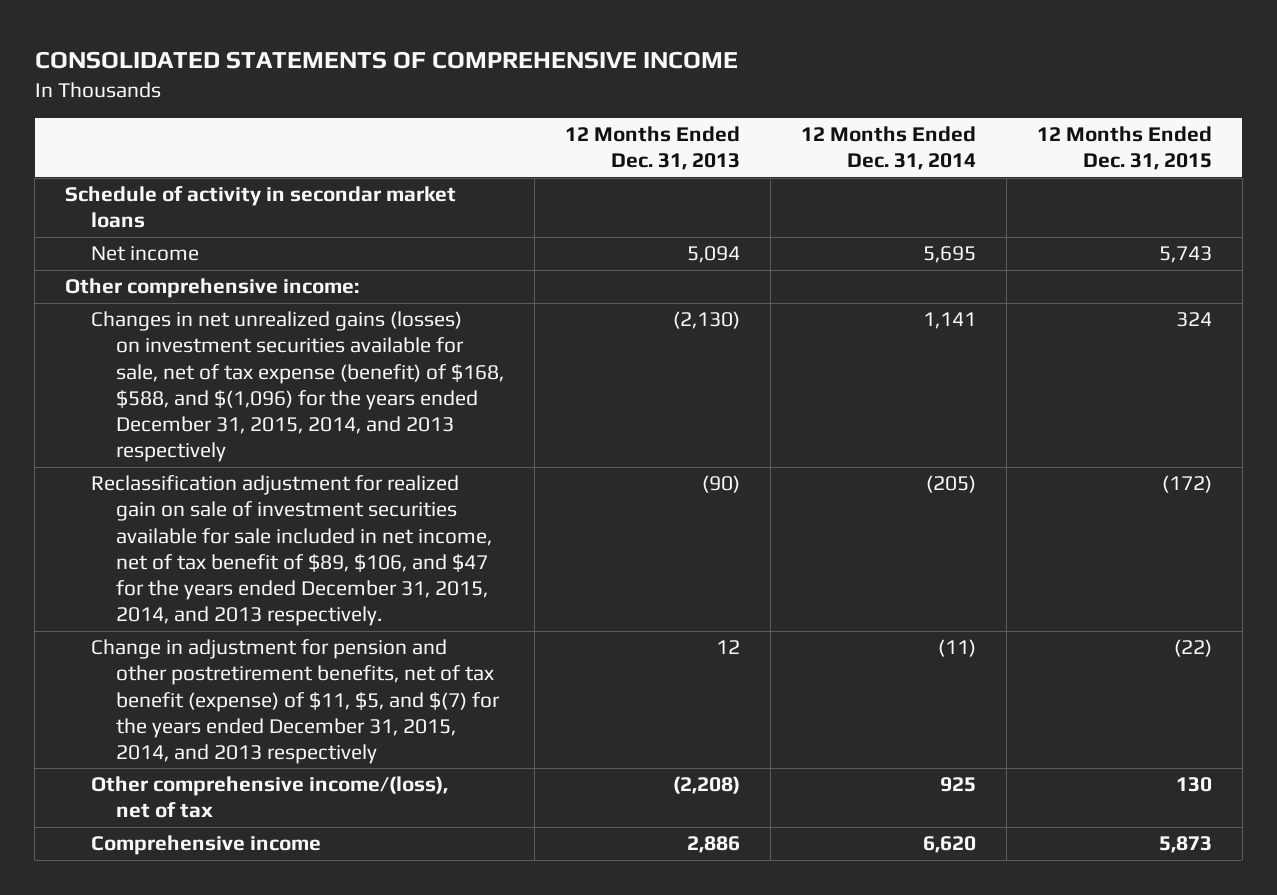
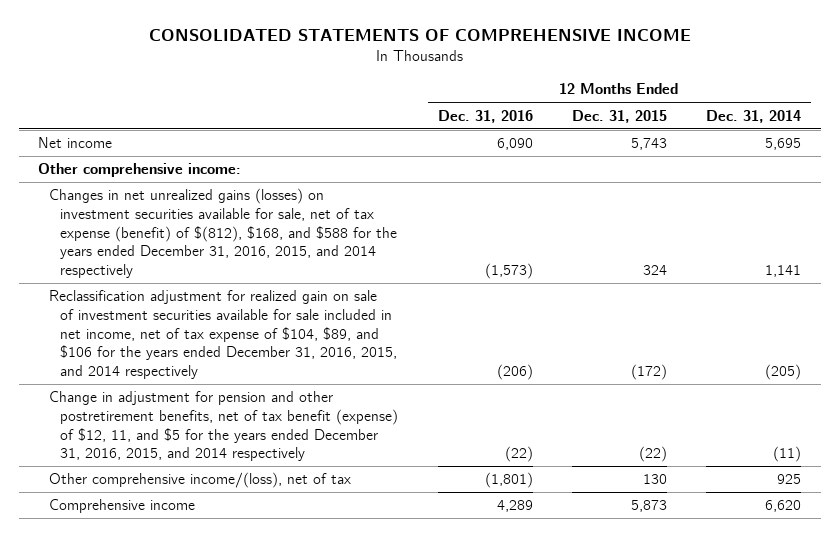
[564,126,740,171] 12 Months Ended Dec. 31, 2013 -> none
none -> [437,109,533,123] Dec. 31, 2016
[65,186,457,229] Schedule of activity in secondar market loans -> none
[90,311,505,463] Changes in net unrealized gains (losses) on investment securities available for sale, net of tax expense (benefit) of $168, $588, and $(1,096) for the years ended December 31, 2015, 2014, and 2013 respectively -> [49,188,398,278] Changes in net unrealized gains (losses) on investment securities available for sale, net of tax expense (benefit) of $(812), $168, and $588 for the years ended December 31, 2016, 2015, and 2014 respectively
[90,475,493,627] Reclassification adjustment for realized gain on sale of investment securities available for sale included in net income, net of tax benefit of $89, $106, and $47 for the years ended December 31, 2015, 2014, and 2013 respectively. -> [49,290,398,379] Reclassification adjustment for realized gain on sale of investment securities available for sale included in net income, net of tax expense of $104, $89, and $106 for the years ended December 31, 2016, 2015, and 2014 respectively
[90,639,501,765] Change in adjustment for pension and other postretirement benefits, net of tax benefit (expense) of $11, $5, and $(7) for the years ended December 31, 2015, 2014, and 2013 respectively -> [49,391,399,462] Change in adjustment for pension and other postretirement benefits, net of tax benefit (expense) of $12, 11, and $5 for the years ended December 31, 2016, 2015, and 2014 respectively

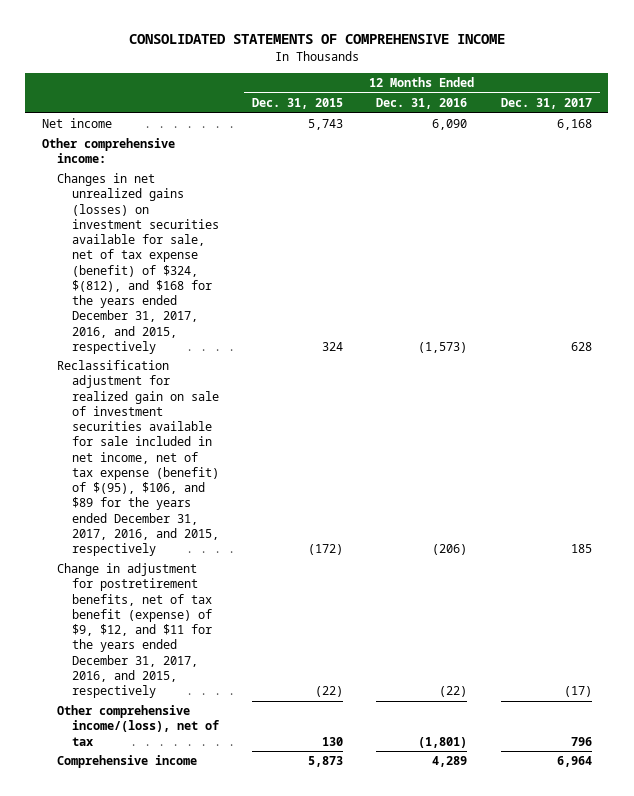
[706,109,802,123] Dec. 31, 2014 -> none
none -> [500,98,592,110] Dec. 31, 2017
[49,188,398,278] Changes in net unrealized gains (losses) on investment securities available for sale, net of tax expense (benefit) of $(812), $168, and $588 for the years ended December 31, 2016, 2015, and 2014 respectively -> [56,173,219,354] Changes in net unrealized gains (losses) on investment securities available for sale, net of tax expense (benefit) of $324, $(812), and $168 for the years ended December 31, 2017, 2016, and 2015, respectively
[49,290,398,379] Reclassification adjustment for realized gain on sale of investment securities available for sale included in net income, net of tax expense of $104, $89, and $106 for the years ended December 31, 2016, 2015, and 2014 respectively -> [56,360,219,557] Reclassification adjustment for realized gain on sale of investment securities available for sale included in net income, net of tax expense (benefit) of $(95), $106, and $89 for the years ended December 31, 2017, 2016, and 2015, respectively
[49,391,399,462] Change in adjustment for pension and other postretirement benefits, net of tax benefit (expense) of $12, 11, and $5 for the years ended December 31, 2016, 2015, and 2014 respectively -> [56,563,212,699] Change in adjustment for postretirement benefits, net of tax benefit (expense) of $9, $12, and $11 for the years ended December 31, 2017, 2016, and 2015, respectively

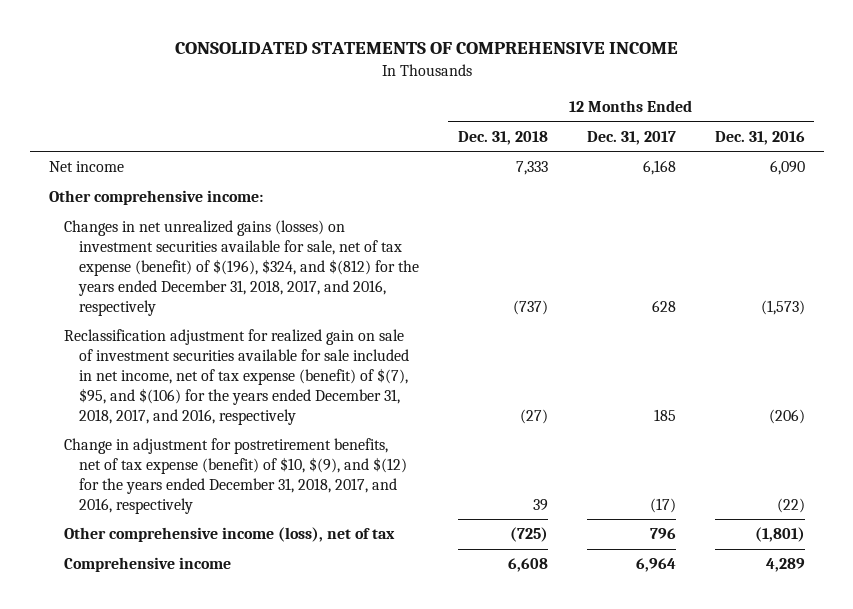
[252,98,344,110] Dec. 31, 2015 -> none
none -> [458,131,549,146] Dec. 31, 2018
[56,173,219,354] Changes in net unrealized gains (losses) on investment securities available for sale, net of tax expense (benefit) of $324, $(812), and $168 for the years ended December 31, 2017, 2016, and 2015, respectively -> [64,220,420,316] Changes in net unrealized gains (losses) on investment securities available for sale, net of tax expense (benefit) of $(196), $324, and $(812) for the years ended December 31, 2018, 2017, and 2016, respectively
[56,360,219,557] Reclassification adjustment for realized gain on sale of investment securities available for sale included in net income, net of tax expense (benefit) of $(95), $106, and $89 for the years ended December 31, 2017, 2016, and 2015, respectively -> [64,329,410,425] Reclassification adjustment for realized gain on sale of investment securities available for sale included in net income, net of tax expense (benefit) of $(7), $95, and $(106) for the years ended December 31, 2018, 2017, and 2016, respectively
[56,563,212,699] Change in adjustment for postretirement benefits, net of tax benefit (expense) of $9, $12, and $11 for the years ended December 31, 2017, 2016, and 2015, respectively -> [64,438,408,515] Change in adjustment for postretirement benefits, net of tax expense (benefit) of $10, $(9), and $(12) for the years ended December 31, 2018, 2017, and 2016, respectively
[56,705,219,746] Other comprehensive income/(loss), net of tax -> [64,527,396,543] Other comprehensive income (loss), net of tax

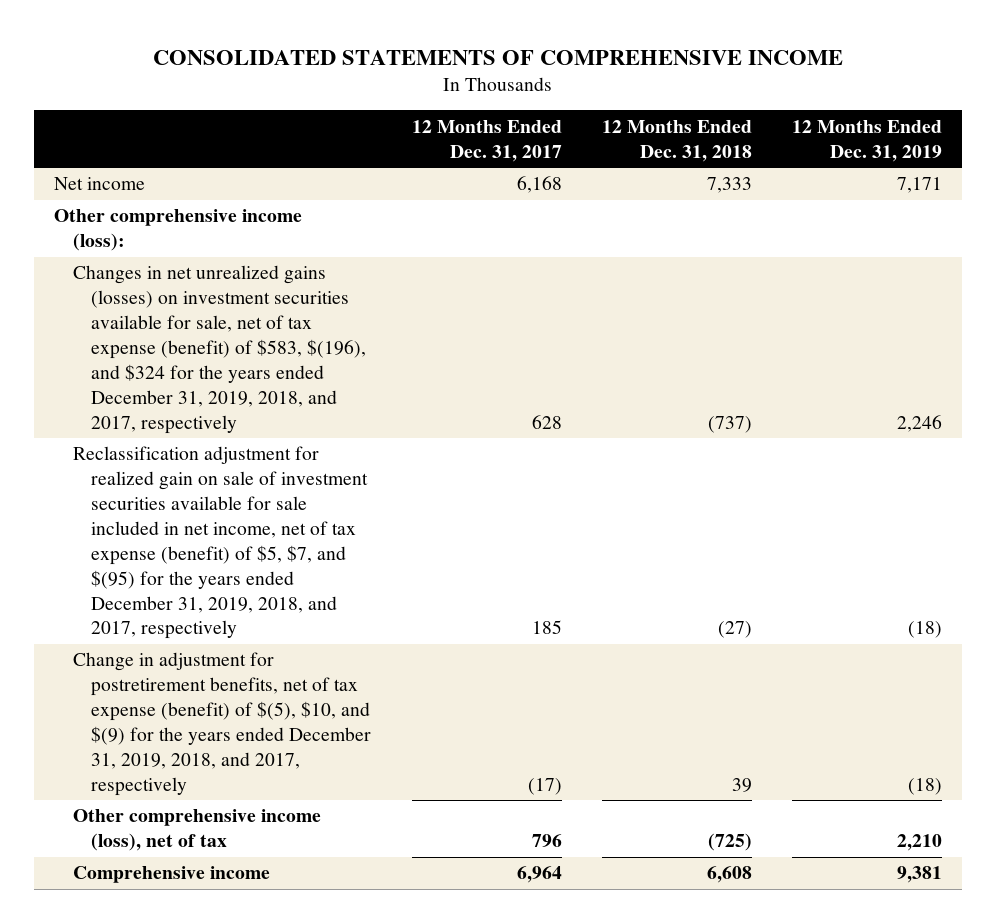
[714,131,805,146] Dec. 31, 2016 -> none
none -> [791,119,942,162] 12 Months Ended Dec. 31, 2019
[48,190,263,206] Other comprehensive income: -> [54,209,303,252] Other comprehensive income (loss):
[64,220,420,316] Changes in net unrealized gains (losses) on investment securities available for sale, net of tax expense (benefit) of $(196), $324, and $(812) for the years ended December 31, 2018, 2017, and 2016, respectively -> [72,265,367,434] Changes in net unrealized gains (losses) on investment securities available for sale, net of tax expense (benefit) of $583, $(196), and $324 for the years ended December 31, 2019, 2018, and 2017, respectively
[64,329,410,425] Reclassification adjustment for realized gain on sale of investment securities available for sale included in net income, net of tax expense (benefit) of $(7), $95, and $(106) for the years ended December 31, 2018, 2017, and 2016, respectively -> [72,446,369,640] Reclassification adjustment for realized gain on sale of investment securities available for sale included in net income, net of tax expense (benefit) of $5, $7, and $(95) for the years ended December 31, 2019, 2018, and 2017, respectively
[64,438,408,515] Change in adjustment for postretirement benefits, net of tax expense (benefit) of $10, $(9), and $(12) for the years ended December 31, 2018, 2017, and 2016, respectively -> [72,652,372,796] Change in adjustment for postretirement benefits, net of tax expense (benefit) of $(5), $10, and $(9) for the years ended December 31, 2019, 2018, and 2017, respectively

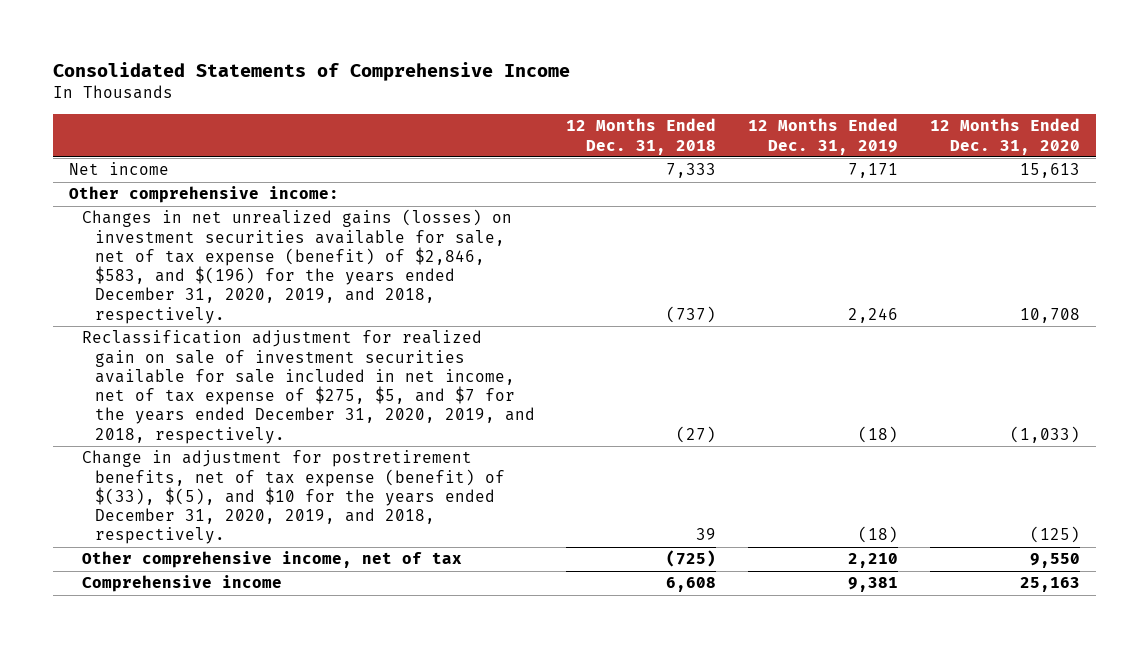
[152,49,843,65] CONSOLIDATED STATEMENTS OF COMPREHENSIVE INCOME -> [52,62,570,82] Consolidated Statements of Comprehensive Income
[411,119,562,162] 12 Months Ended Dec. 31, 2017 -> none
none -> [929,118,1080,155] 12 Months Ended Dec. 31, 2020
[54,209,303,252] Other comprehensive income (loss): -> [68,186,339,204] Other comprehensive income:
[72,265,367,434] Changes in net unrealized gains (losses) on investment securities available for sale, net of tax expense (benefit) of $583, $(196), and $324 for the years ended December 31, 2019, 2018, and 2017, respectively -> [81,209,512,324] Changes in net unrealized gains (losses) on investment securities available for sale, net of tax expense (benefit) of $2,846, $583, and $(196) for the years ended December 31, 2020, 2019, and 2018, respectively.
[72,446,369,640] Reclassification adjustment for realized gain on sale of investment securities available for sale included in net income, net of tax expense (benefit) of $5, $7, and $(95) for the years ended December 31, 2019, 2018, and 2017, respectively -> [81,330,535,444] Reclassification adjustment for realized gain on sale of investment securities available for sale included in net income, net of tax expense of $275, $5, and $7 for the years ended December 31, 2020, 2019, and 2018, respectively.
[72,652,372,796] Change in adjustment for postretirement benefits, net of tax expense (benefit) of $(5), $10, and $(9) for the years ended December 31, 2019, 2018, and 2017, respectively -> [81,450,505,545] Change in adjustment for postretirement benefits, net of tax expense (benefit) of $(33), $(5), and $10 for the years ended December 31, 2020, 2019, and 2018, respectively.
[72,809,321,852] Other comprehensive income (loss), net of tax -> [81,551,462,569] Other comprehensive income, net of tax

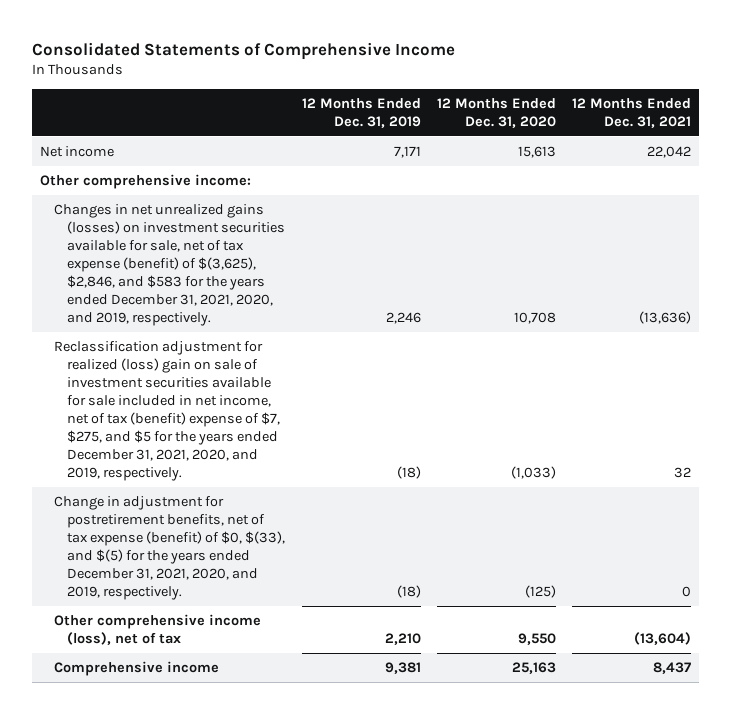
[566,118,717,155] 12 Months Ended Dec. 31, 2018 -> none
none -> [572,98,692,128] 12 Months Ended Dec. 31, 2021
[81,209,512,324] Changes in net unrealized gains (losses) on investment securities available for sale, net of tax expense (benefit) of $2,846, $583, and $(196) for the years ended December 31, 2020, 2019, and 2018, respectively. -> [53,204,286,326] Changes in net unrealized gains (losses) on investment securities available for sale, net of tax expense (benefit) of $(3,625), $2,846, and $583 for the years ended December 31, 2021, 2020, and 2019, respectively.
[81,330,535,444] Reclassification adjustment for realized gain on sale of investment securities available for sale included in net income, net of tax expense of $275, $5, and $7 for the years ended December 31, 2020, 2019, and 2018, respectively. -> [53,341,281,481] Reclassification adjustment for realized (loss) gain on sale of investment securities available for sale included in net income, net of tax (benefit) expense of $7, $275, and $5 for the years ended December 31, 2021, 2020, and 2019, respectively.
[81,450,505,545] Change in adjustment for postretirement benefits, net of tax expense (benefit) of $(33), $(5), and $10 for the years ended December 31, 2020, 2019, and 2018, respectively. -> [53,496,286,600] Change in adjustment for postretirement benefits, net of tax expense (benefit) of $0, $(33), and $(5) for the years ended December 31, 2021, 2020, and 2019, respectively.
[81,551,462,569] Other comprehensive income, net of tax -> [53,614,261,646] Other comprehensive income (loss), net of tax

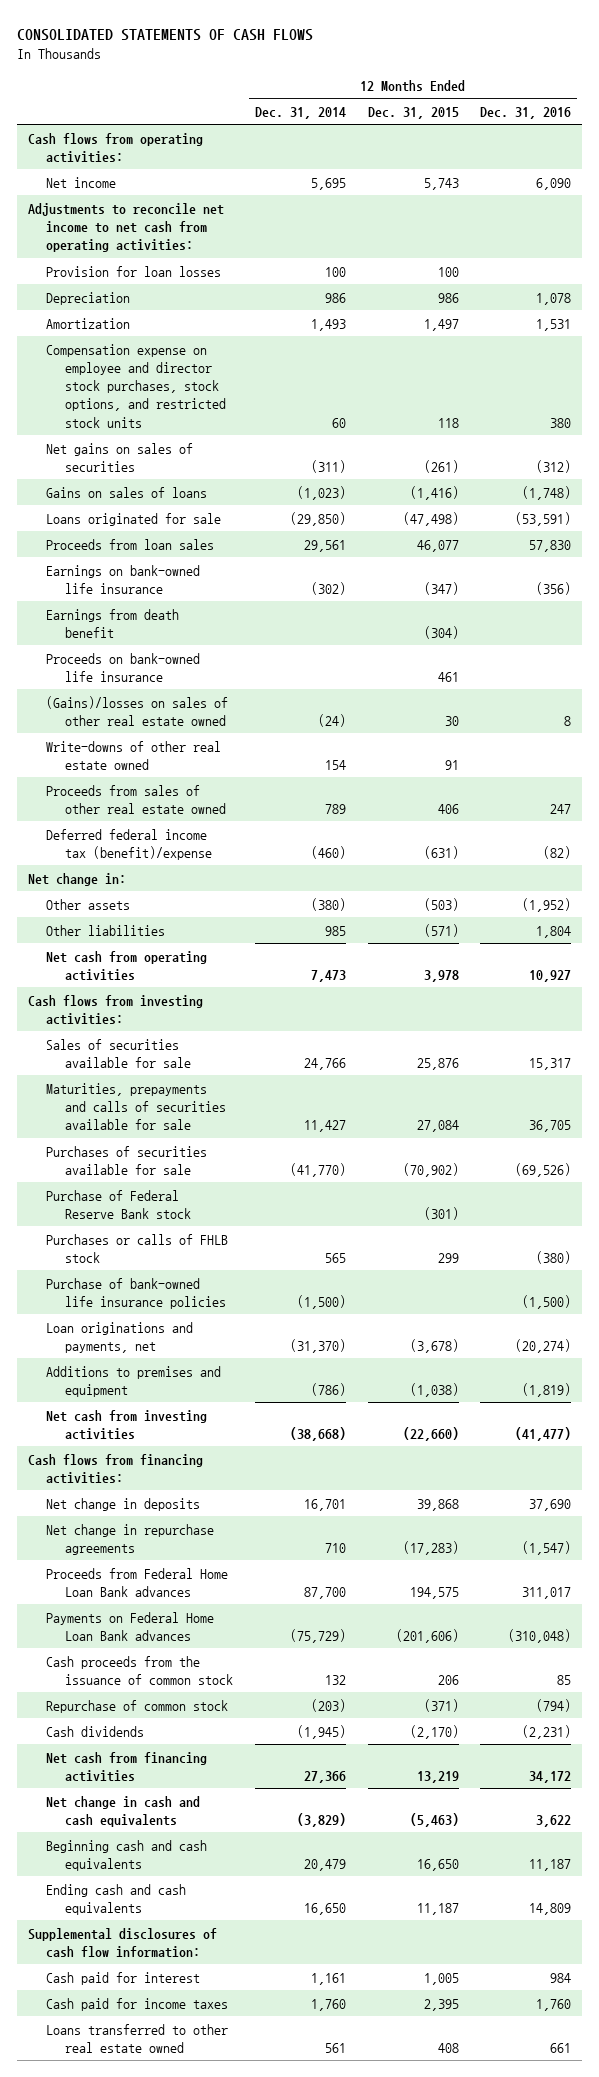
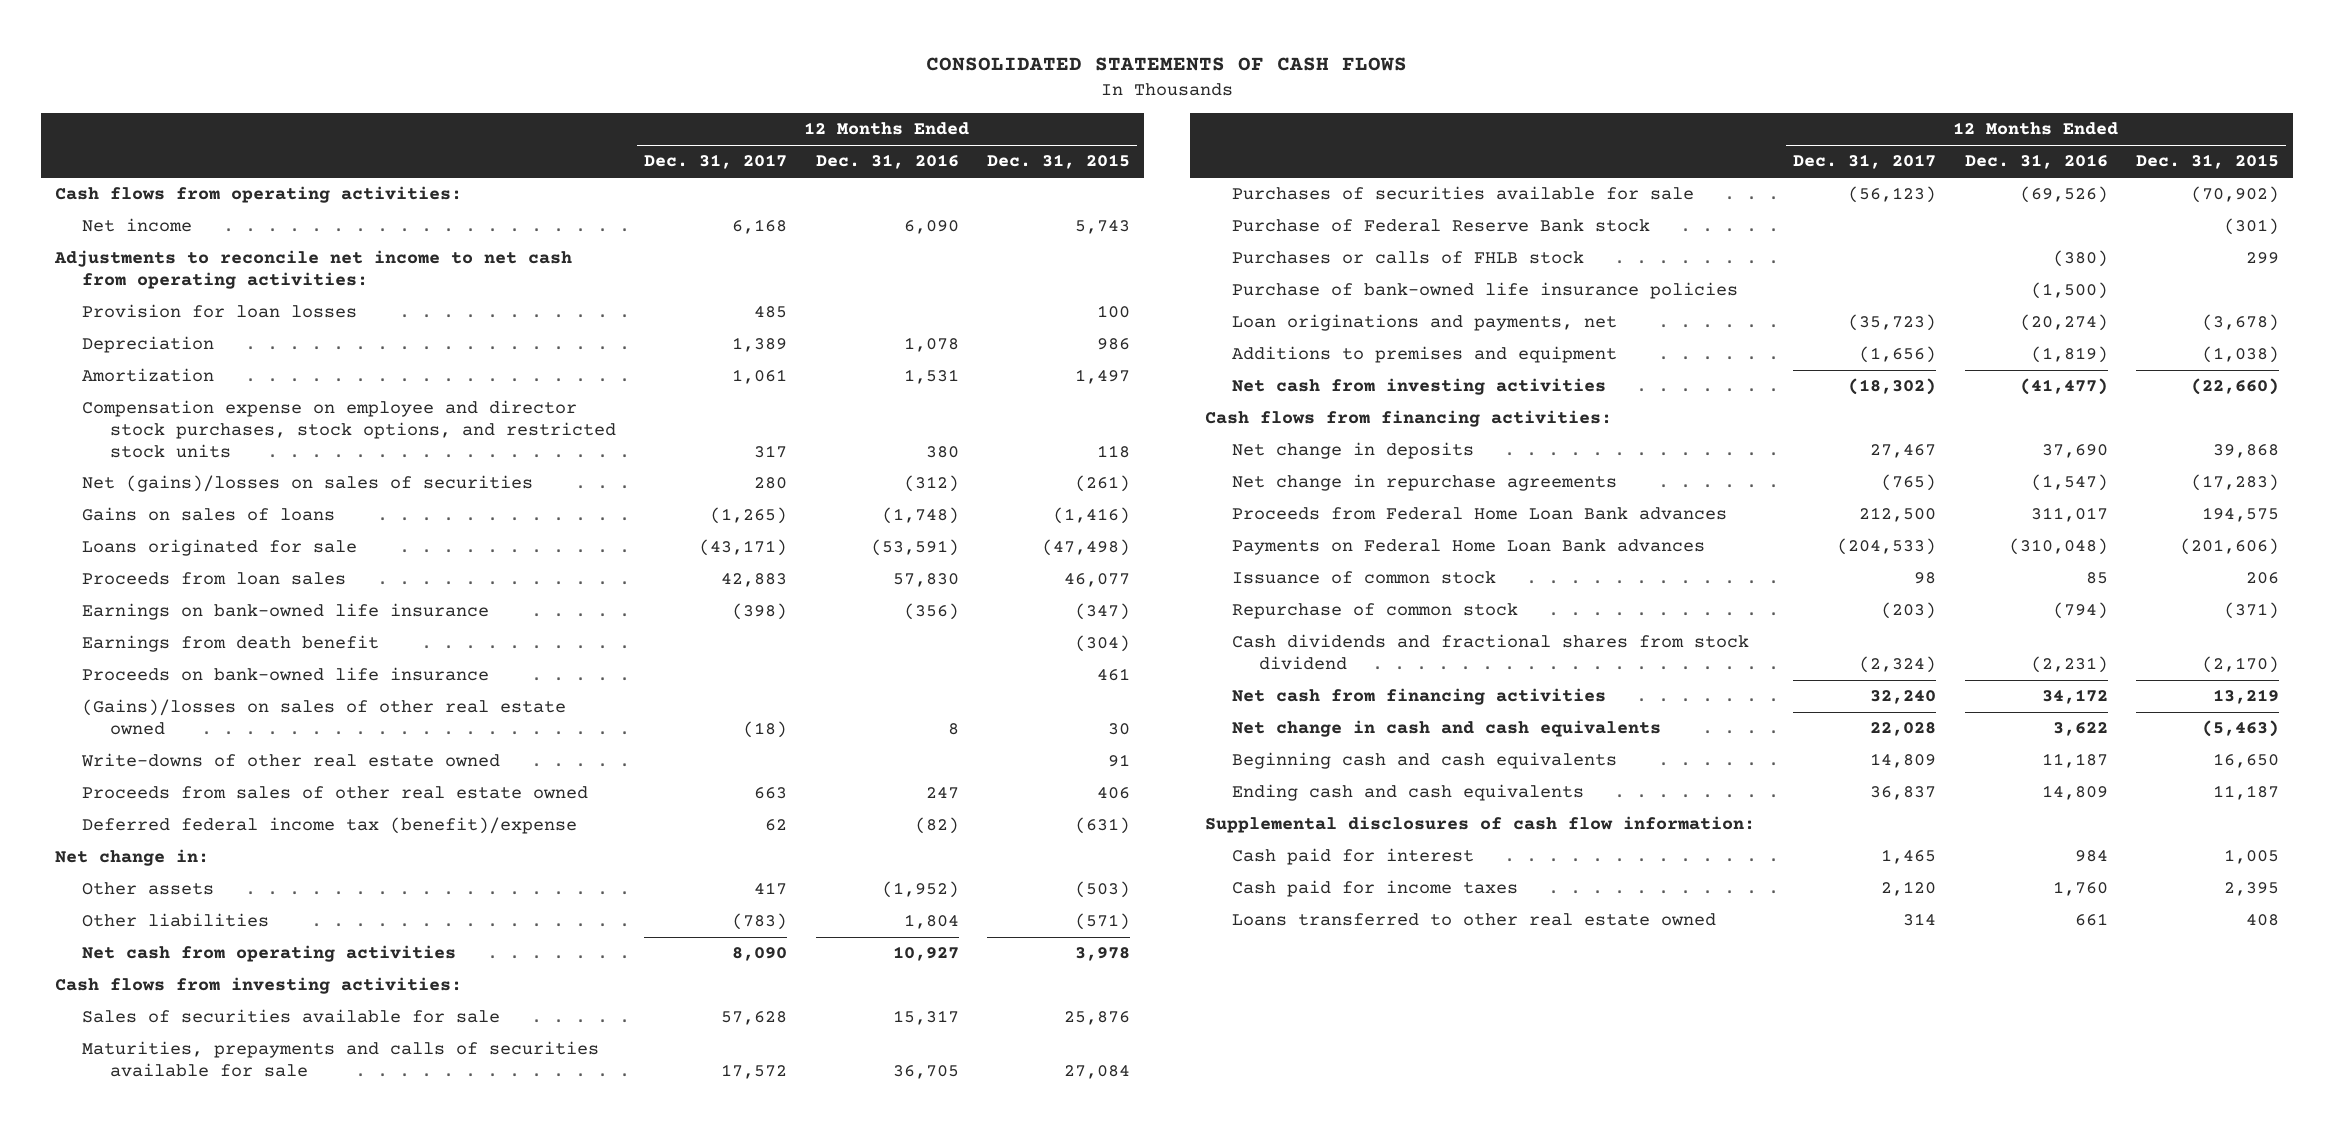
[254,106,346,119] Dec. 31, 2014 -> none
none -> [644,154,788,170] Dec. 31, 2017
[46,442,194,472] Net gains on sales of securities -> [82,475,534,493] Net (gains)/losses on sales of securities
[46,1655,233,1685] Cash proceeds from the issuance of common stock -> [1231,571,1496,585] Issuance of common stock
[46,1725,145,1737] Cash dividends -> [1231,634,1749,671] Cash dividends and fractional shares from stock dividend

